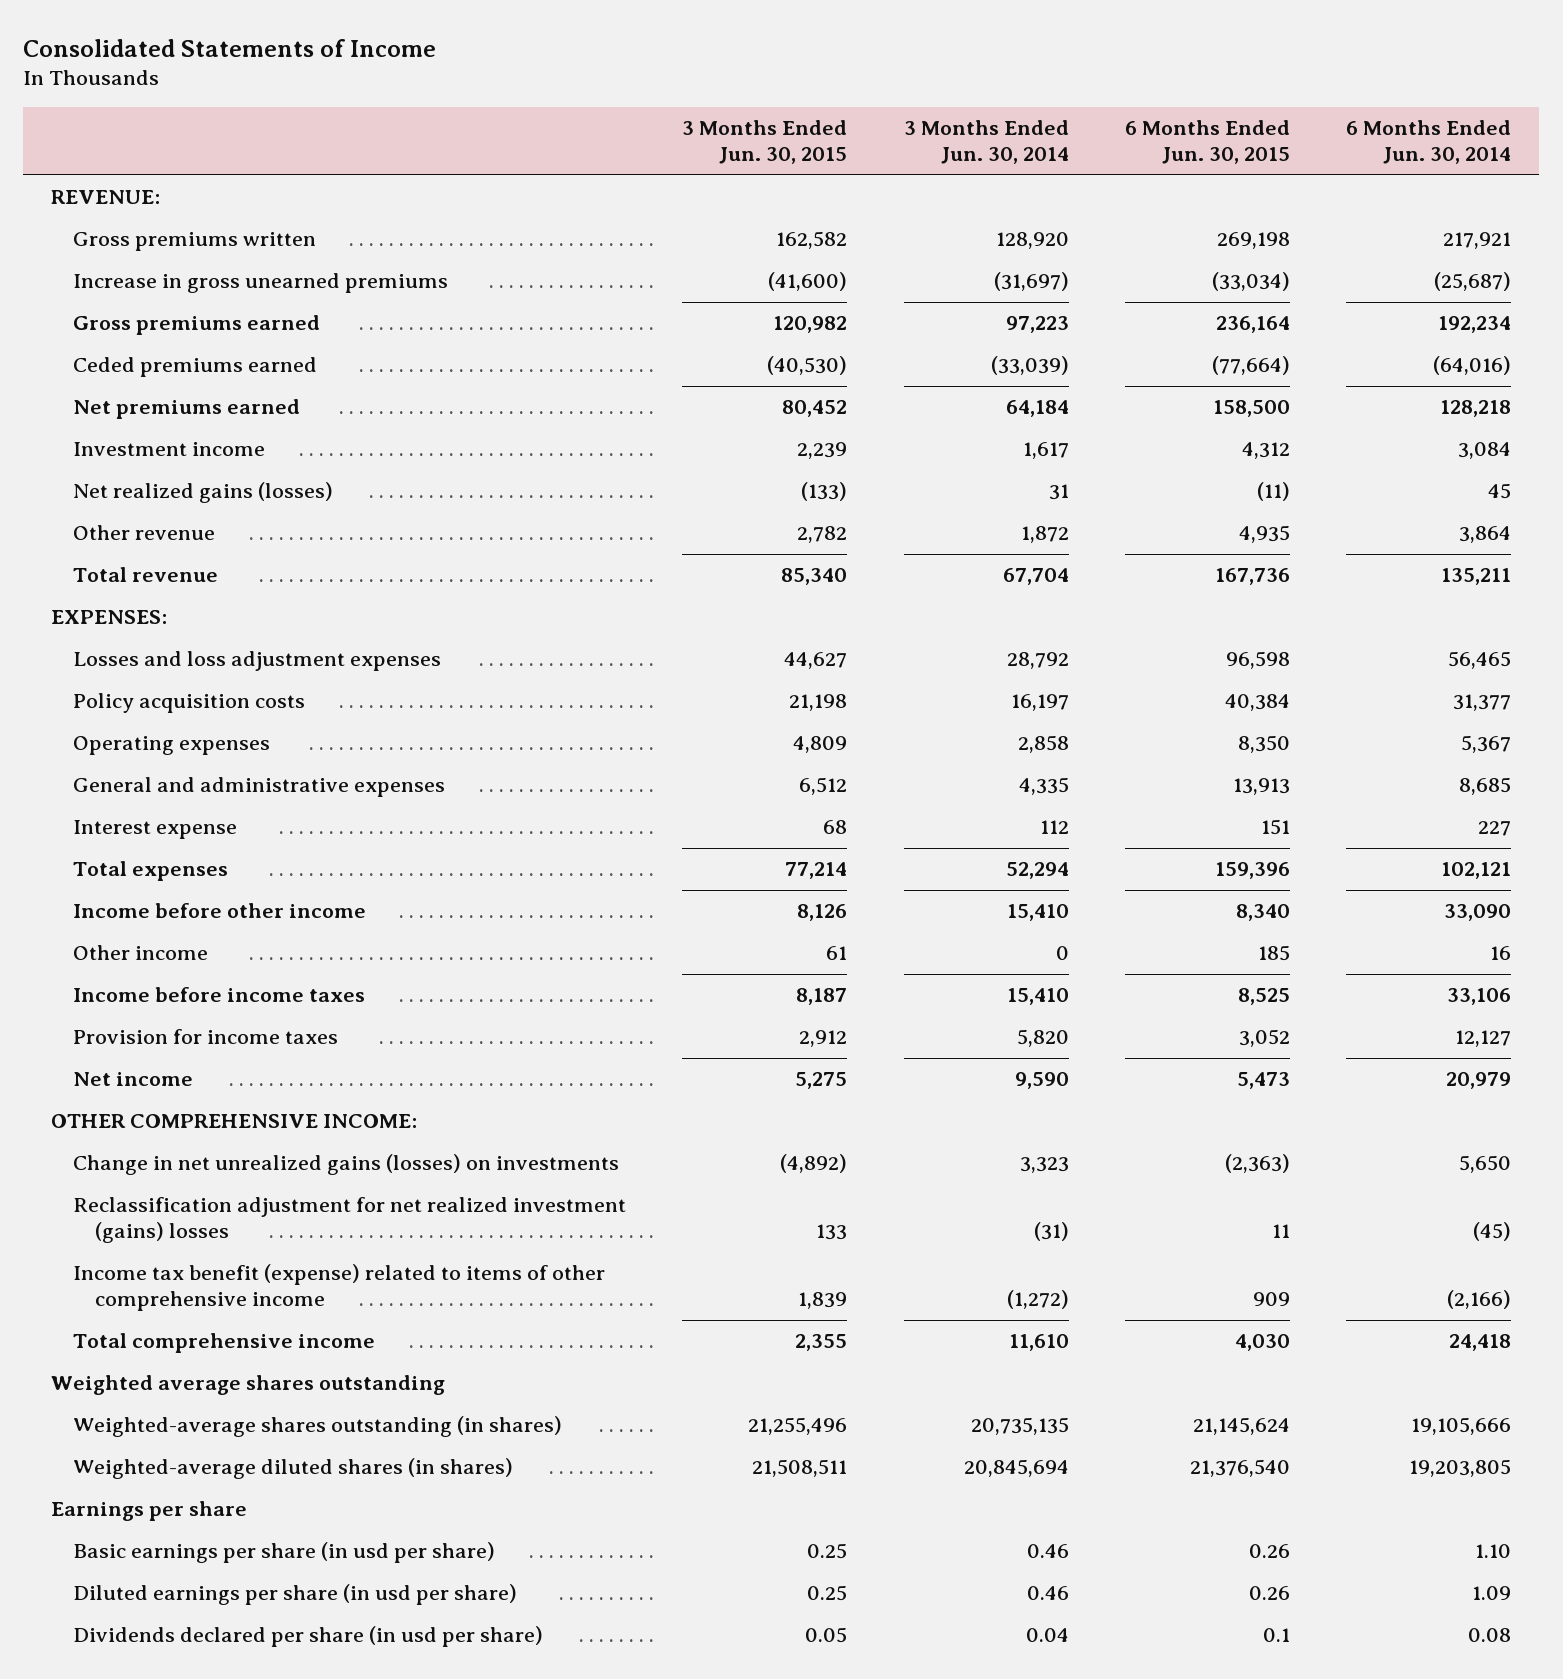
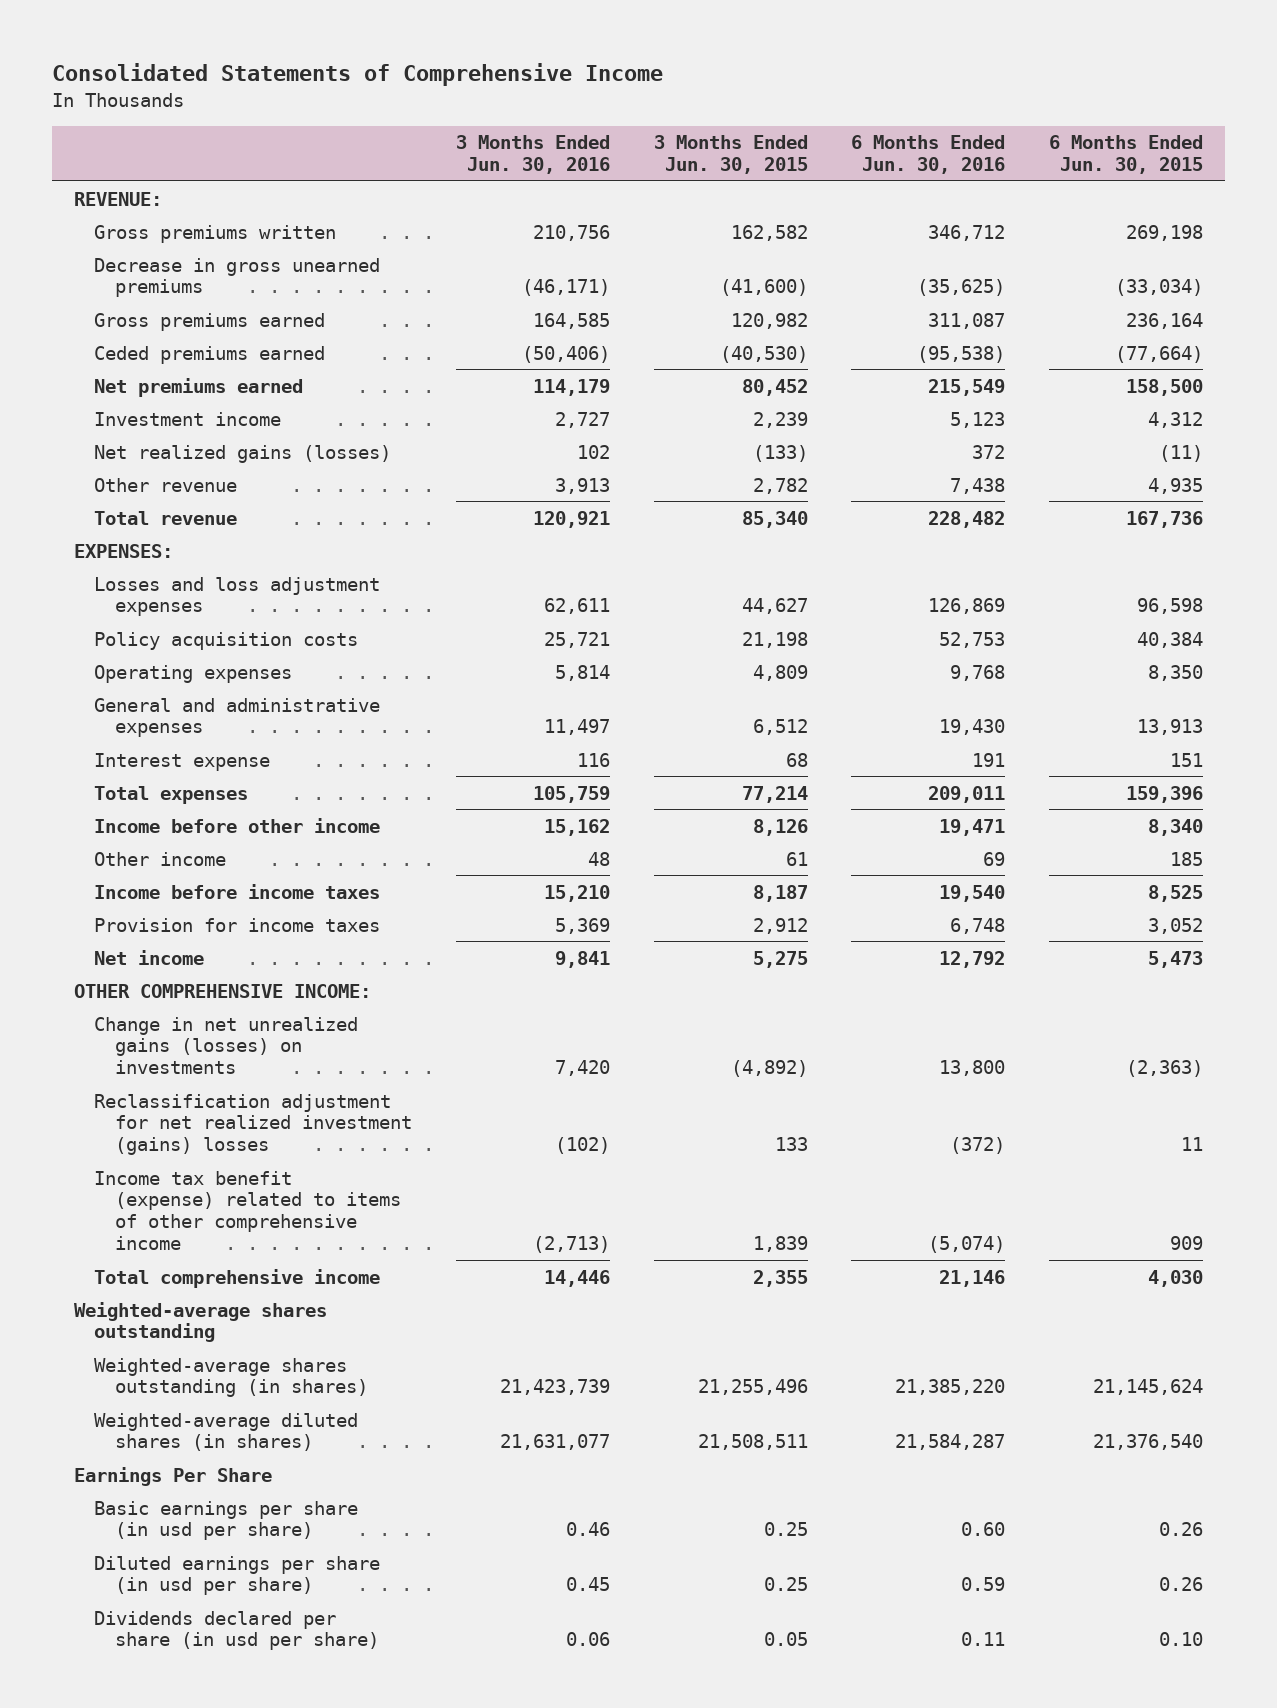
[23,38,437,57] Consolidated Statements of Income -> [51,63,663,87] Consolidated Statements of Comprehensive Income
[903,120,1069,164] 3 Months Ended Jun. 30, 2014 -> none
[1346,120,1512,164] 6 Months Ended Jun. 30, 2014 -> none
none -> [455,135,610,175] 3 Months Ended Jun. 30, 2016
none -> [851,135,1006,175] 6 Months Ended Jun. 30, 2016
[73,273,449,294] Increase in gross unearned premiums -> [94,257,381,298] Decrease in gross unearned premiums
[51,1375,446,1396] Weighted average shares outstanding -> [73,1301,327,1343] Weighted-average shares outstanding
[51,1501,248,1522] Earnings per share -> [73,1466,272,1486] Earnings Per Share
[1263,1628,1291,1643] 0.1 -> [1159,1632,1204,1647] 0.10

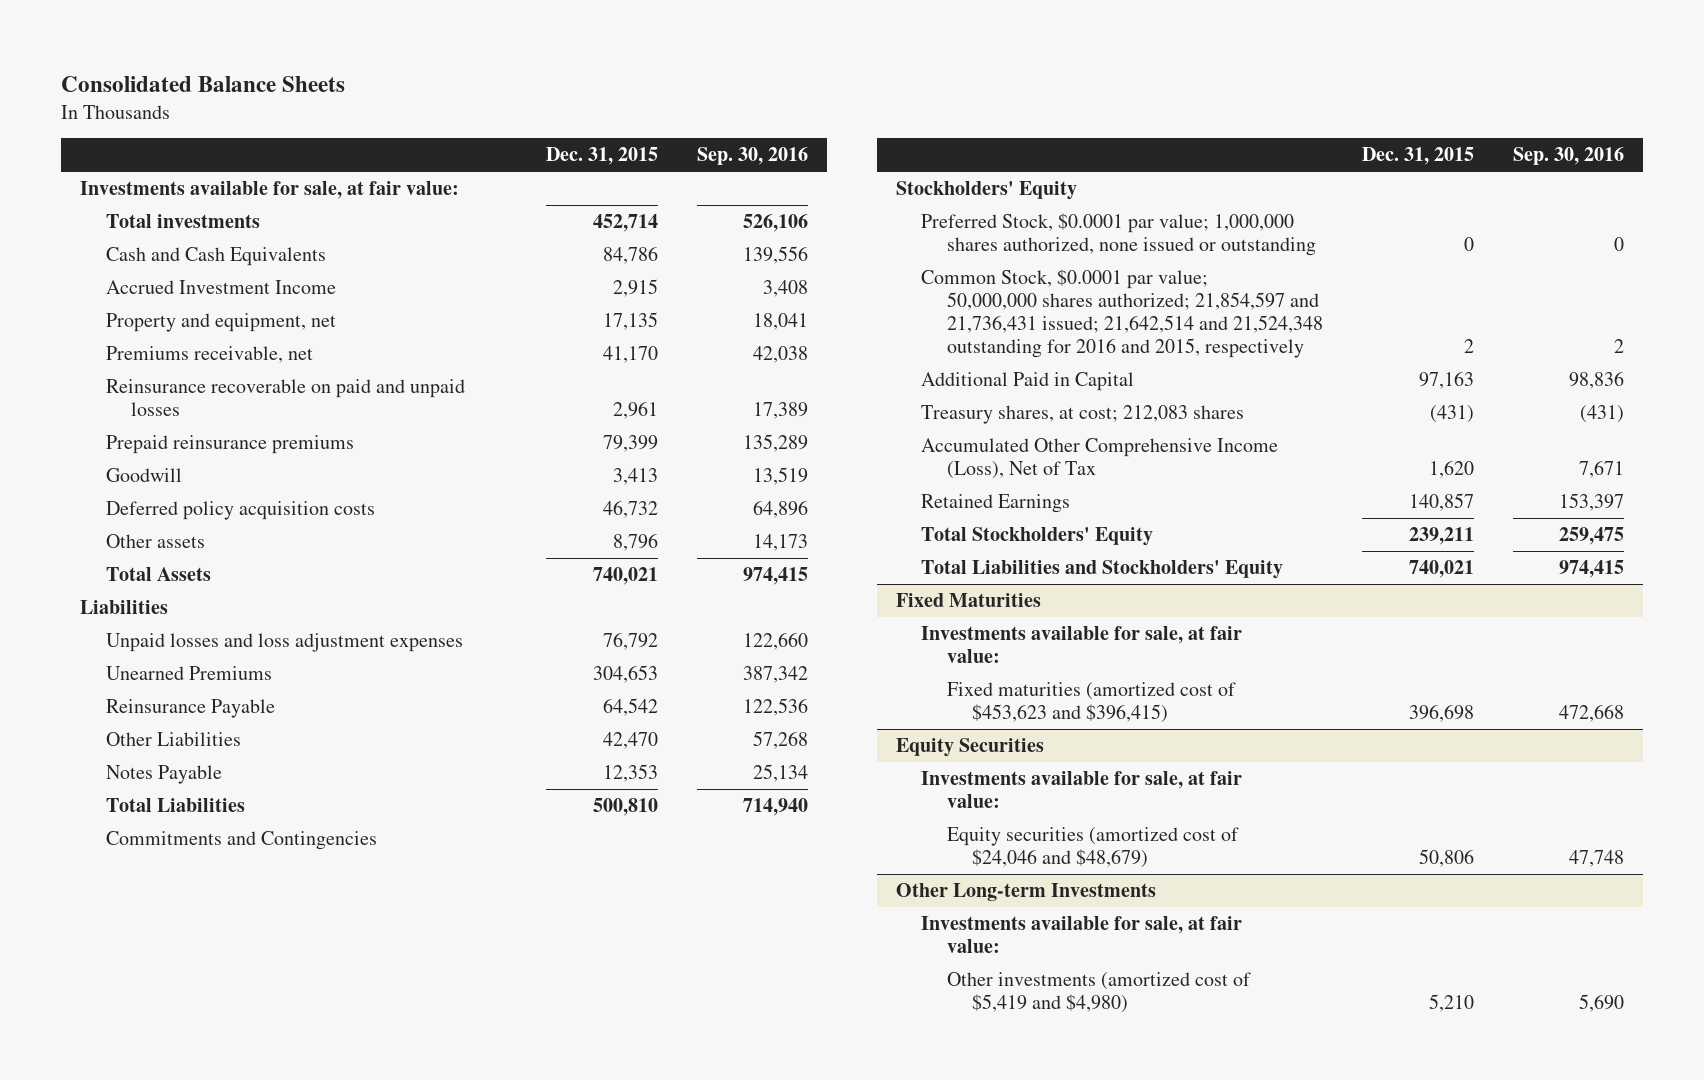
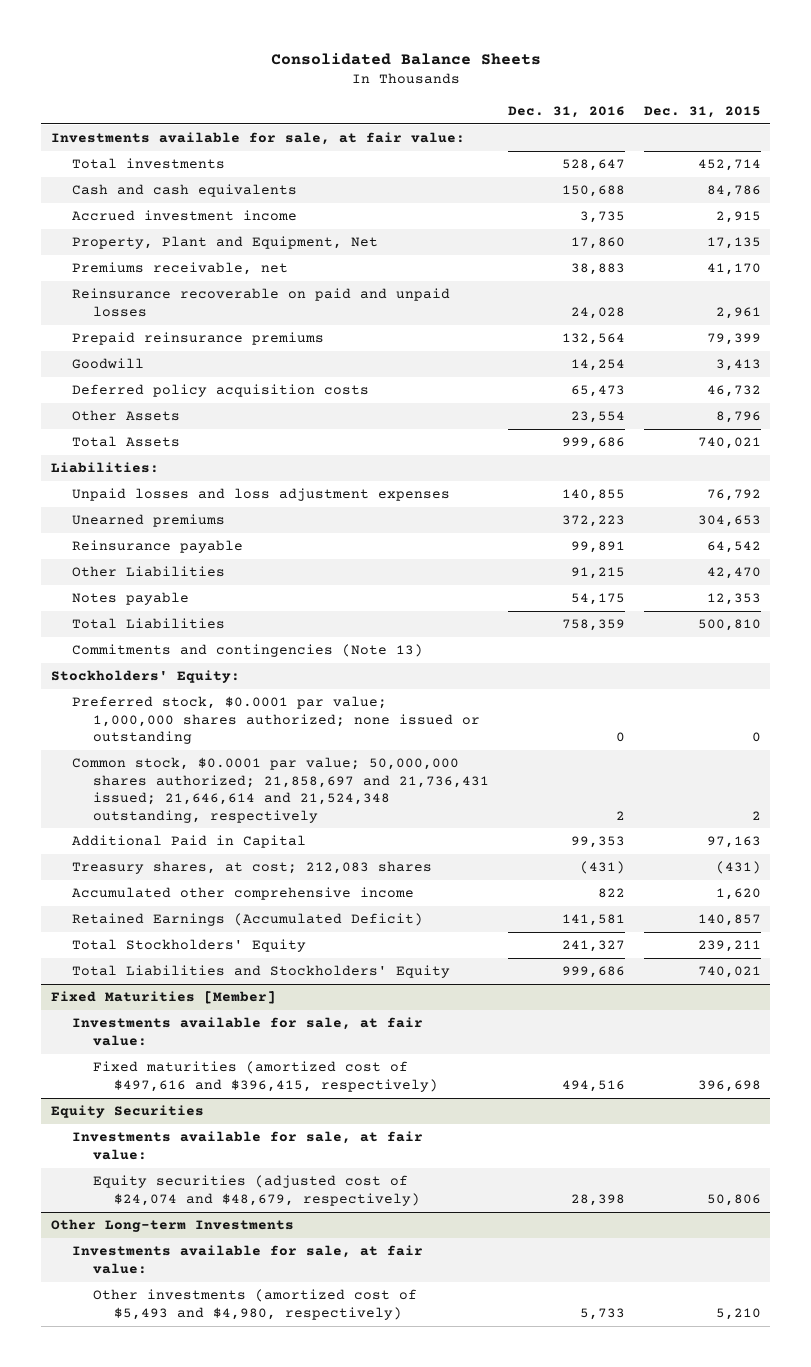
[696,147,808,166] Sep. 30, 2016 -> none
none -> [507,105,625,118] Dec. 31, 2016
[105,246,326,266] Cash and Cash Equivalents -> [71,184,297,198] Cash and cash equivalents
[105,279,336,294] Accrued Investment Income -> [71,210,297,222] Accrued investment income
[105,312,336,332] Property and equipment, net -> [71,236,378,250] Property, Plant and Equipment, Net
[105,533,205,548] Other assets -> [71,410,180,422] Other Assets
[80,599,169,614] Liabilities -> [50,462,159,474] Liabilities:
[105,665,272,680] Unearned Premiums -> [71,514,225,528] Unearned premiums
[105,698,275,718] Reinsurance Payable -> [71,540,243,554] Reinsurance payable
[105,764,222,784] Notes Payable -> [71,592,189,606] Notes payable
[105,830,377,850] Commitments and Contingencies -> [71,644,423,658] Commitments and contingencies (Note 13)
[896,180,1078,200] Stockholders' Equity -> [50,670,240,684] Stockholders' Equity:
[921,212,1316,256] Preferred Stock, $0.0001 par value; 1,000,000 shares authorized, none issued or outstanding -> [71,696,480,745] Preferred stock, $0.0001 par value; 1,000,000 shares authorized; none issued or outstanding
[921,268,1323,359] Common Stock, $0.0001 par value; 50,000,000 shares authorized; 21,854,597 and 21,736,431 issued; 21,642,514 and 21,524,348 outstanding for 2016 and 2015, respectively -> [71,757,489,823] Common stock, $0.0001 par value; 50,000,000 shares authorized; 21,858,697 and 21,736,431 issued; 21,646,614 and 21,524,348 outstanding, respectively
[921,437,1279,479] Accumulated Other Comprehensive Income (Loss), Net of Tax -> [71,887,414,901] Accumulated other comprehensive income
[921,493,1071,513] Retained Earnings -> [71,913,423,927] Retained Earnings (Accumulated Deficit)
[896,592,1042,607] Fixed Maturities -> [50,991,276,1005] Fixed Maturities [Member]
[946,681,1236,723] Fixed maturities (amortized cost of $453,623 and $396,415) -> [92,1061,438,1092] Fixed maturities (amortized cost of $497,616 and $396,415, respectively)
[946,826,1239,868] Equity securities (amortized cost of $24,046 and $48,679) -> [92,1175,420,1206] Equity securities (adjusted cost of $24,074 and $48,679, respectively)
[946,971,1251,1013] Other investments (amortized cost of $5,419 and $4,980) -> [92,1289,417,1320] Other investments (amortized cost of $5,493 and $4,980, respectively)

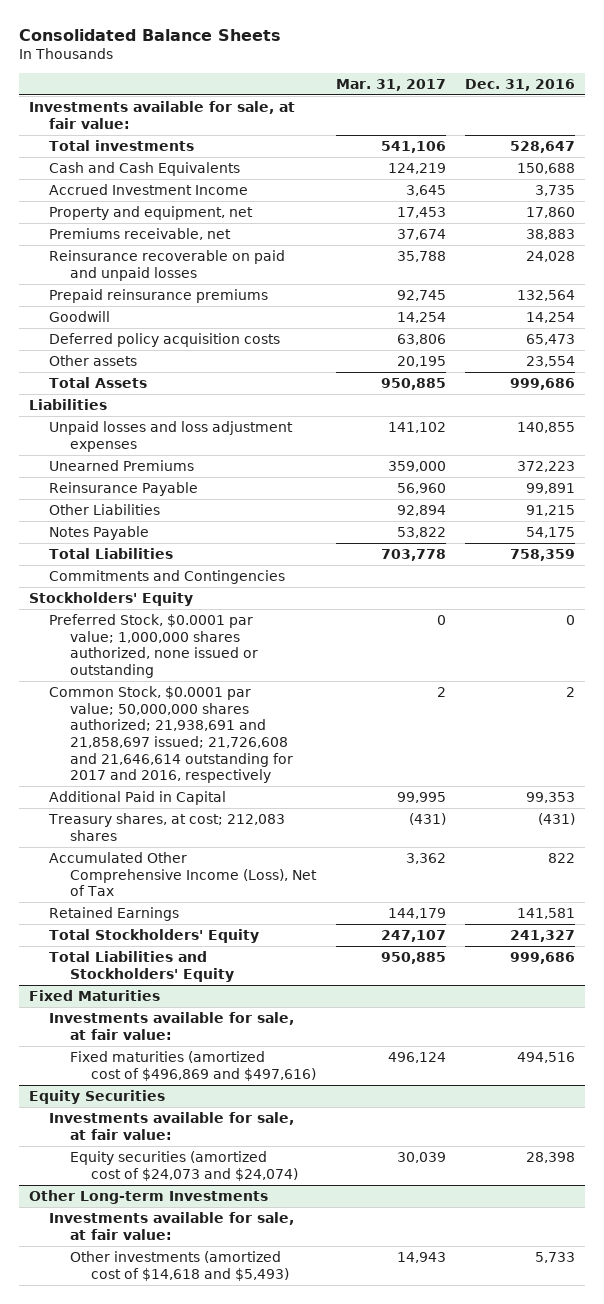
[643,105,761,118] Dec. 31, 2015 -> none
none -> [335,78,446,91] Mar. 31, 2017
[71,184,297,198] Cash and cash equivalents -> [49,162,241,177] Cash and Cash Equivalents
[71,210,297,222] Accrued investment income -> [49,184,249,196] Accrued Investment Income
[71,236,378,250] Property, Plant and Equipment, Net -> [49,206,254,221] Property and equipment, net
[71,410,180,422] Other Assets -> [49,355,138,367] Other assets
[50,462,159,474] Liabilities: -> [28,399,107,411] Liabilities
[71,514,225,528] Unearned premiums -> [49,460,195,472] Unearned Premiums
[71,540,243,554] Reinsurance payable -> [49,482,199,497] Reinsurance Payable
[71,592,189,606] Notes payable -> [49,526,150,541] Notes Payable
[71,644,423,658] Commitments and contingencies (Note 13) -> [49,570,286,585] Commitments and Contingencies
[50,670,240,684] Stockholders' Equity: -> [28,592,193,607] Stockholders' Equity
[71,696,480,745] Preferred stock, $0.0001 par value; 1,000,000 shares authorized; none issued or outstanding -> [49,614,259,678] Preferred Stock, $0.0001 par value; 1,000,000 shares authorized, none issued or outstanding
[71,757,489,823] Common stock, $0.0001 par value; 50,000,000 shares authorized; 21,858,697 and 21,736,431 issued; 21,646,614 and 21,524,348 outstanding, respectively -> [49,686,294,784] Common Stock, $0.0001 par value; 50,000,000 shares authorized; 21,938,691 and 21,858,697 issued; 21,726,608 and 21,646,614 outstanding for 2017 and 2016, respectively
[71,887,414,901] Accumulated other comprehensive income -> [49,852,318,897] Accumulated Other Comprehensive Income (Loss), Net of Tax
[71,913,423,927] Retained Earnings (Accumulated Deficit) -> [49,907,180,922] Retained Earnings
[50,991,276,1005] Fixed Maturities [Member] -> [28,990,160,1002] Fixed Maturities
[92,1061,438,1092] Fixed maturities (amortized cost of $497,616 and $396,415, respectively) -> [70,1051,316,1081] Fixed maturities (amortized cost of $496,869 and $497,616)
[92,1175,420,1206] Equity securities (adjusted cost of $24,074 and $48,679, respectively) -> [70,1151,298,1181] Equity securities (amortized cost of $24,073 and $24,074)
[92,1289,417,1320] Other investments (amortized cost of $5,493 and $4,980, respectively) -> [70,1251,289,1281] Other investments (amortized cost of $14,618 and $5,493)

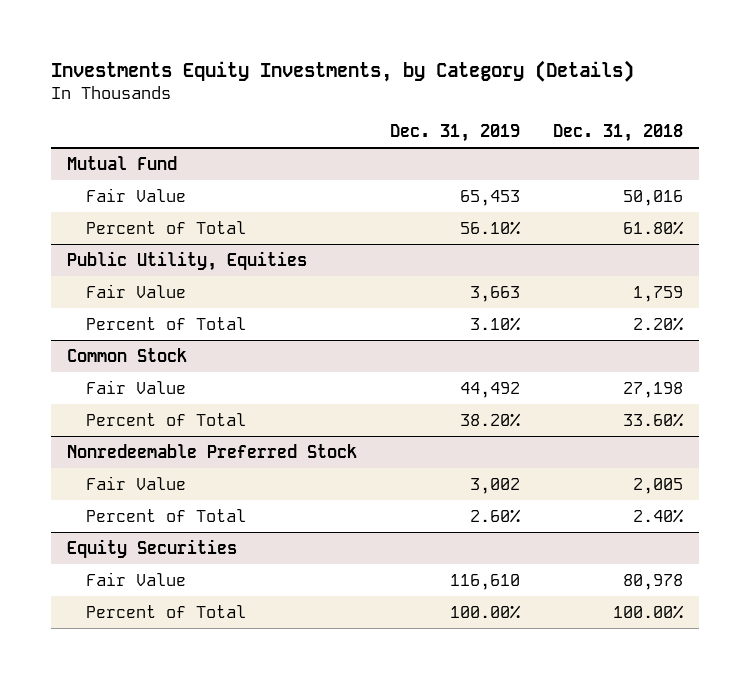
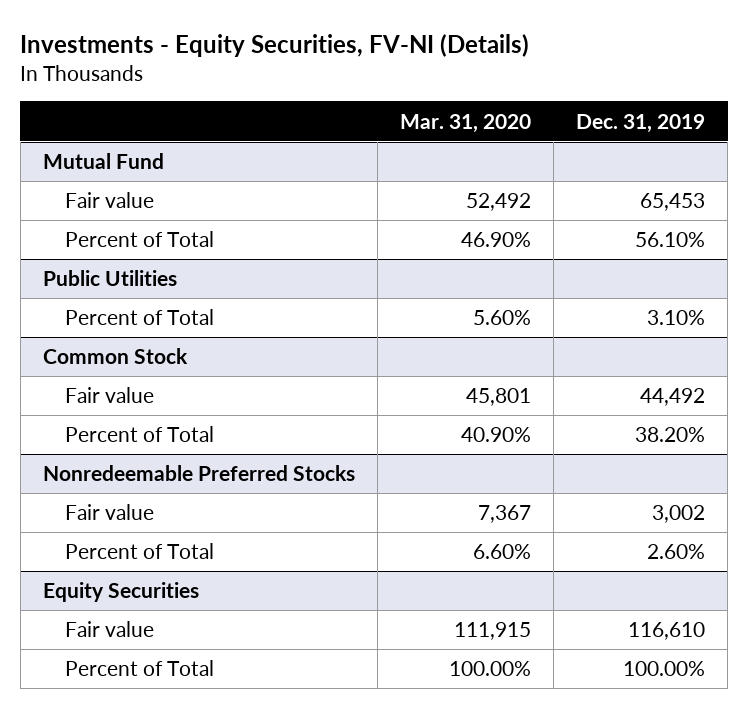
[50,59,634,82] Investments Equity Investments, by Category (Details) -> [20,33,530,57] Investments - Equity Securities, FV-NI (Details)
[552,124,683,143] Dec. 31, 2018 -> none
none -> [399,113,531,133] Mar. 31, 2020
[86,187,187,202] Fair Value -> [64,192,154,209] Fair value
[67,250,308,271] Public Utility, Equities -> none
[86,283,187,298] Fair Value -> none
none -> [42,270,177,287] Public Utilities
[86,379,187,394] Fair Value -> [64,387,154,404] Fair value
[67,443,358,458] Nonredeemable Preferred Stock -> [42,465,355,482] Nonredeemable Preferred Stocks
[86,475,187,490] Fair Value -> [64,504,154,521] Fair value
[86,571,187,586] Fair Value -> [64,621,154,638] Fair value

